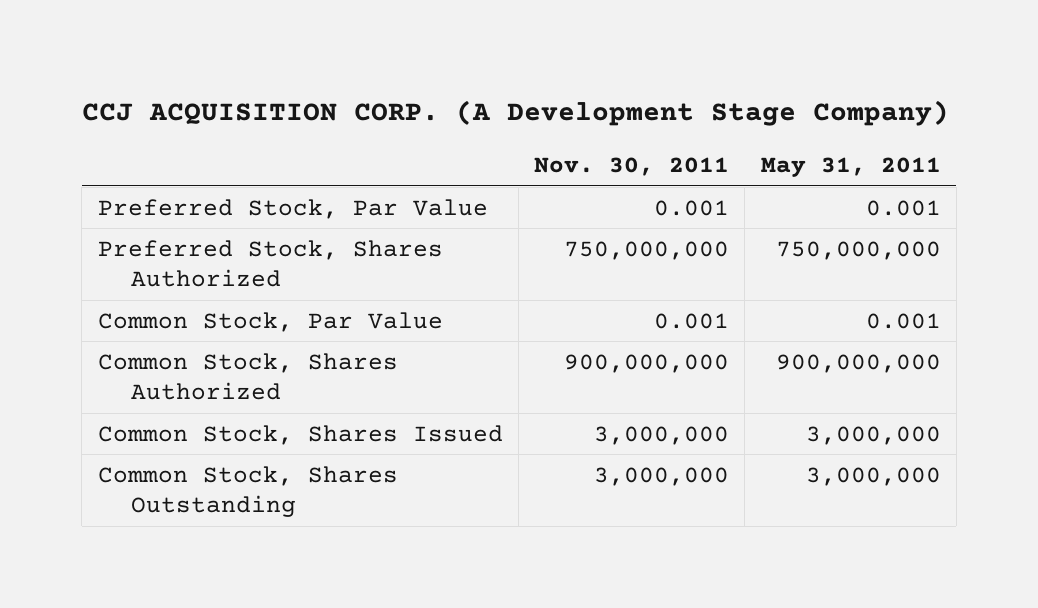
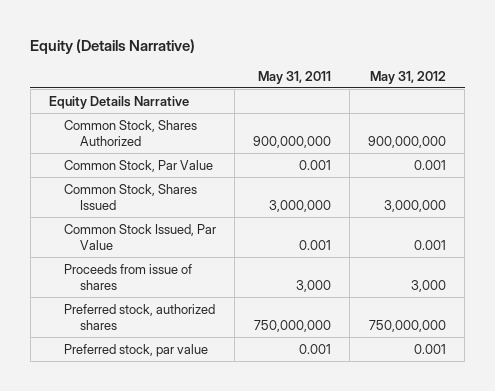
[81,99,949,126] CCJ ACQUISITION CORP. (A Development Stage Company) -> [30,38,196,54] Equity (Details Narrative)
[534,157,730,177] Nov. 30, 2011 -> none
none -> [370,70,447,84] May 31, 2012
[97,198,488,219] Preferred Stock, Par Value -> none
[97,239,443,288] Preferred Stock, Shares Authorized -> none
none -> [48,95,189,109] Equity Details Narrative
[97,311,443,332] Common Stock, Par Value -> [64,159,214,172] Common Stock, Par Value
[97,465,398,518] Common Stock, Shares Outstanding -> none
none -> [64,223,217,251] Common Stock Issued, Par Value
none -> [64,263,193,291] Proceeds from issue of shares
none -> [64,303,216,331] Preferred stock, authorized shares
none -> [64,343,209,357] Preferred stock, par value

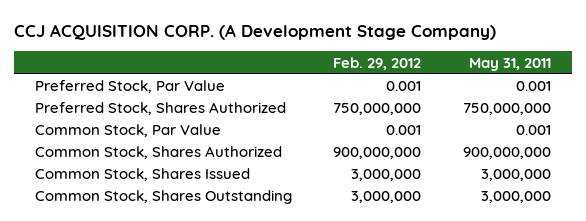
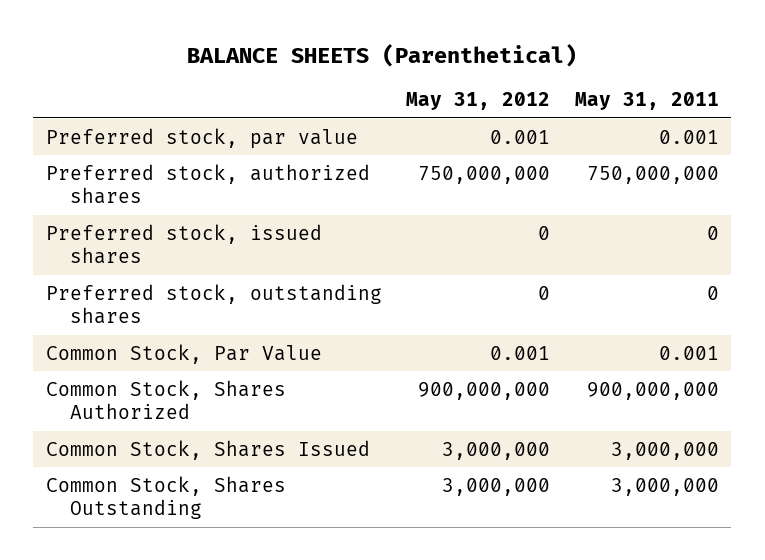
[13,23,496,40] CCJ ACQUISITION CORP. (A Development Stage Company) -> [187,43,578,67] BALANCE SHEETS (Parenthetical)
[333,56,422,70] Feb. 29, 2012 -> none
none -> [406,92,551,111] May 31, 2012
[34,80,225,94] Preferred Stock, Par Value -> [45,127,358,149] Preferred stock, par value
[34,102,286,116] Preferred Stock, Shares Authorized -> [45,163,370,205] Preferred stock, authorized shares
none -> [45,223,322,265] Preferred stock, issued shares
none -> [45,283,382,325] Preferred stock, outstanding shares

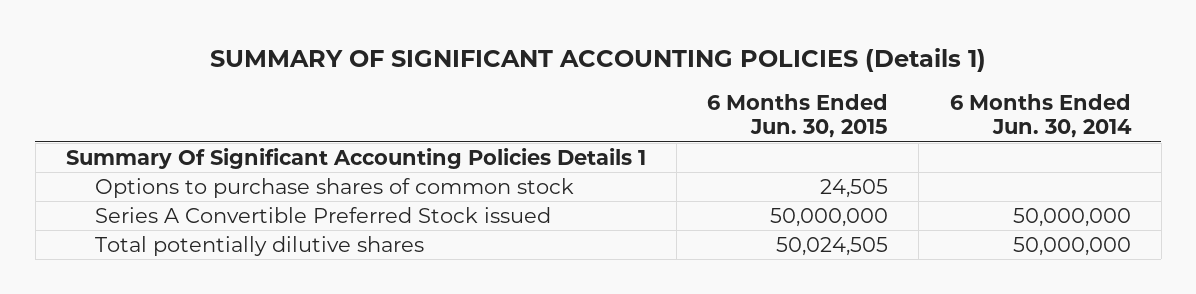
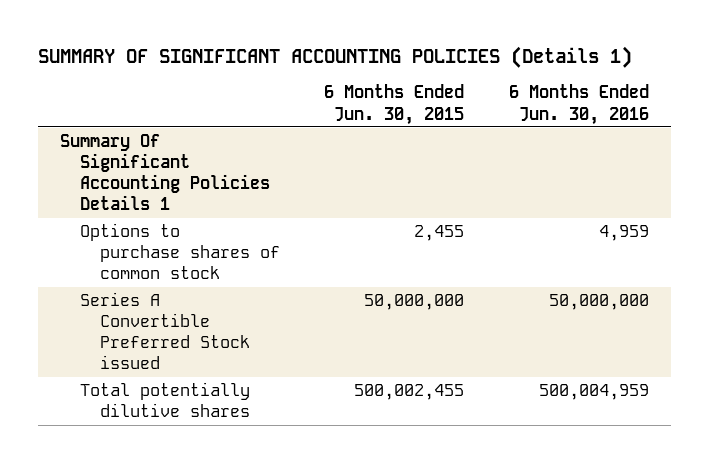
[949,94,1132,139] 6 Months Ended Jun. 30, 2014 -> none
none -> [508,84,649,125] 6 Months Ended Jun. 30, 2016
[820,178,889,198] 24,505 -> [414,224,465,241] 2,455
[776,236,889,256] 50,024,505 -> [354,383,465,400] 500,002,455

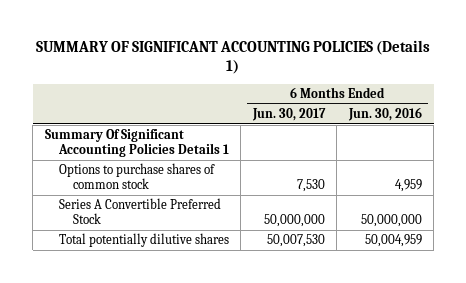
[324,84,465,125] 6 Months Ended Jun. 30, 2015 -> none
none -> [251,107,326,121] Jun. 30, 2017
[79,291,250,370] Series A Convertible Preferred Stock issued -> [58,198,221,225] Series A Convertible Preferred Stock
[538,383,649,400] 500,004,959 -> [364,234,422,248] 50,004,959

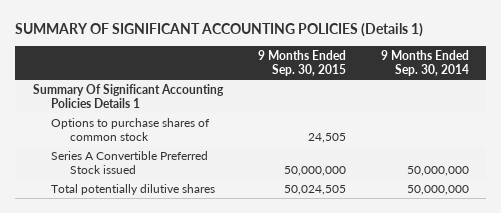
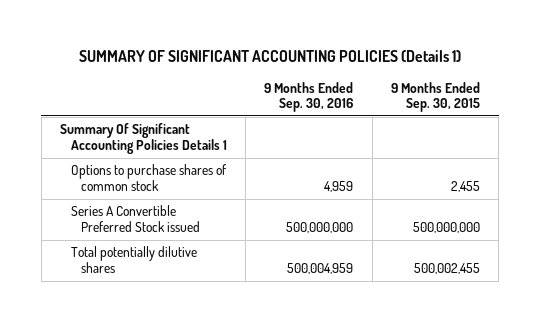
[380,49,469,76] 9 Months Ended Sep. 30, 2014 -> none
none -> [264,81,354,113] 9 Months Ended Sep. 30, 2016
[307,133,346,144] 24,505 -> [450,180,480,192] 2,455
[283,166,346,177] 50,000,000 -> [412,221,480,233] 500,000,000
[283,184,346,195] 50,024,505 -> [413,262,480,274] 500,002,455

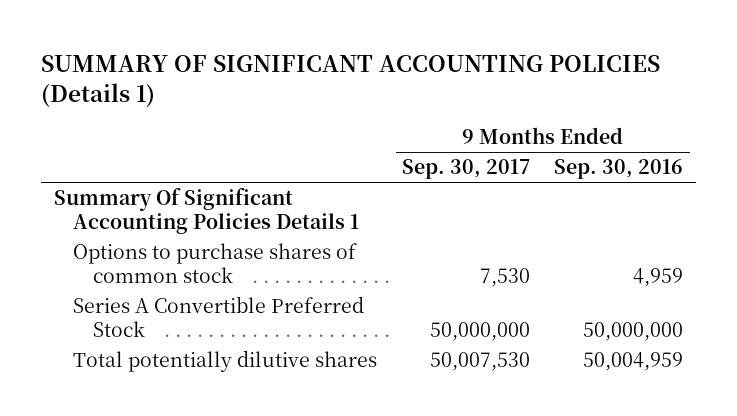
[390,81,480,113] 9 Months Ended Sep. 30, 2015 -> none
none -> [401,159,530,180] Sep. 30, 2017
[70,205,200,232] Series A Convertible Preferred Stock issued -> [73,296,365,337] Series A Convertible Preferred Stock
[286,221,354,233] 500,000,000 -> [583,321,684,341] 50,000,000
[287,262,354,274] 500,004,959 -> [583,352,684,372] 50,004,959

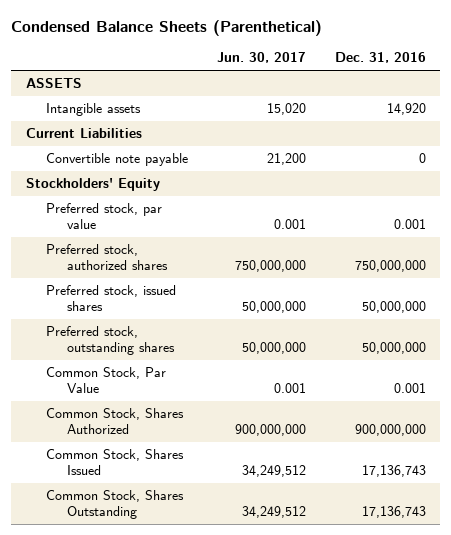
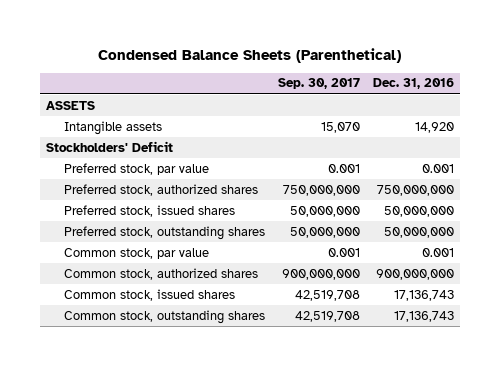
[216,52,306,64] Jun. 30, 2017 -> none
none -> [277,78,360,90] Sep. 30, 2017
[25,128,142,139] Current Liabilities -> none
[46,153,189,167] Convertible note payable -> none
[25,178,160,192] Stockholders' Equity -> [46,140,174,152] Stockholders' Deficit
[46,367,167,394] Common Stock, Par Value -> [64,247,210,259] Common stock, par value
[46,408,185,435] Common Stock, Shares Authorized -> [64,267,259,280] Common stock, authorized shares
[46,449,185,476] Common Stock, Shares Issued -> [64,288,236,301] Common stock, issued shares
[46,490,185,520] Common Stock, Shares Outstanding -> [64,309,266,324] Common stock, outstanding shares

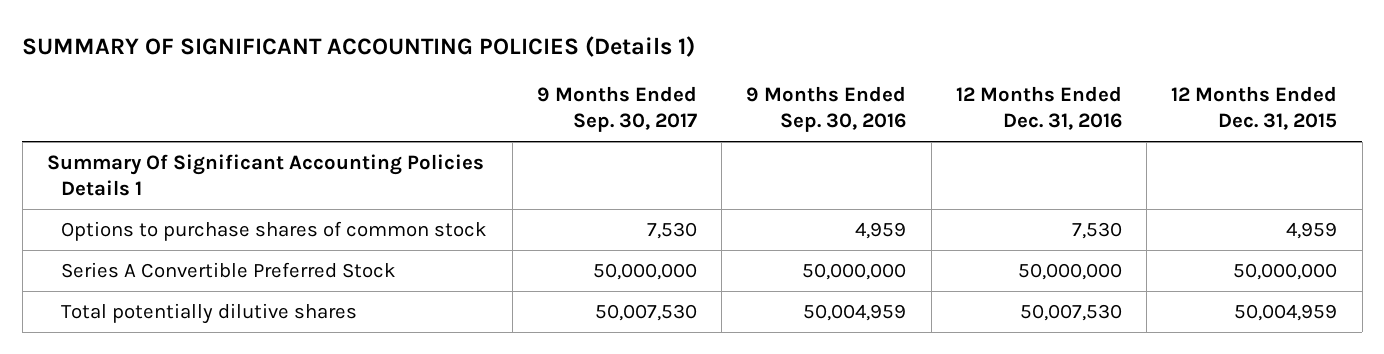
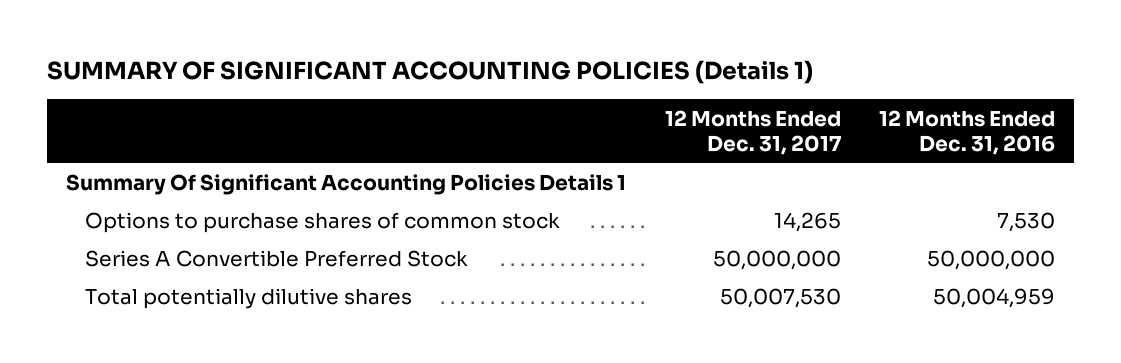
[536,86,697,133] 9 Months Ended Sep. 30, 2017 -> none
[746,86,907,133] 9 Months Ended Sep. 30, 2016 -> none
[1171,86,1338,131] 12 Months Ended Dec. 31, 2015 -> none
none -> [664,109,841,156] 12 Months Ended Dec. 31, 2017
[1019,303,1122,321] 50,007,530 -> [932,288,1055,309] 50,004,959

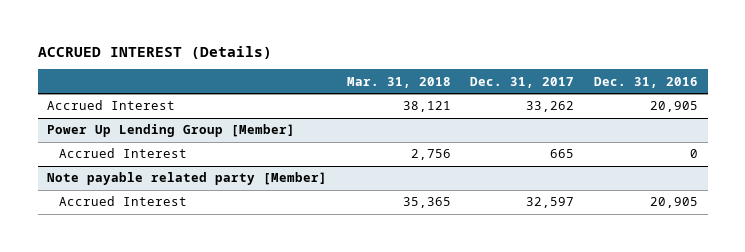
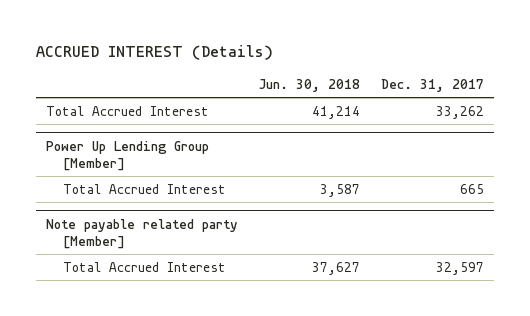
[346,76,451,88] Mar. 31, 2018 -> none
[593,76,698,88] Dec. 31, 2016 -> none
none -> [258,78,360,92] Jun. 30, 2018
[47,100,176,111] Accrued Interest -> [46,105,210,116] Total Accrued Interest
[58,148,187,159] Accrued Interest -> [63,183,227,194] Total Accrued Interest
[58,196,187,207] Accrued Interest -> [63,261,227,272] Total Accrued Interest

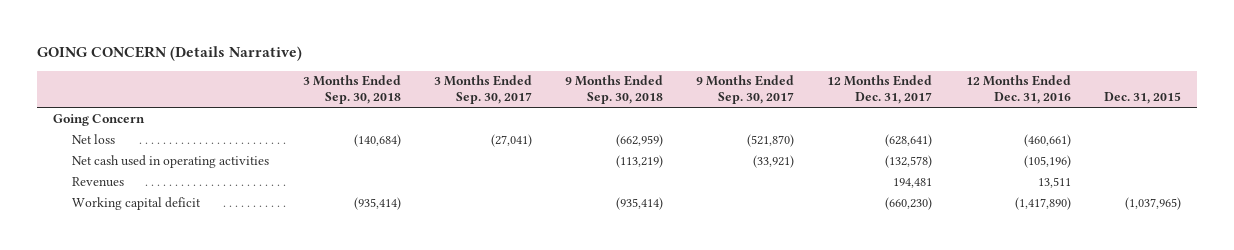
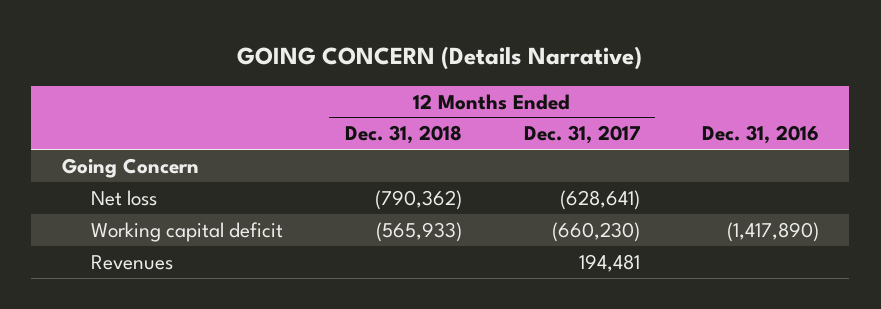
[302,75,401,105] 3 Months Ended Sep. 30, 2018 -> none
[433,75,532,105] 3 Months Ended Sep. 30, 2017 -> none
[565,75,664,105] 9 Months Ended Sep. 30, 2018 -> none
[696,75,795,105] 9 Months Ended Sep. 30, 2017 -> none
[965,75,1071,105] 12 Months Ended Dec. 31, 2016 -> none
[1103,92,1181,105] Dec. 31, 2015 -> none
none -> [344,125,462,145] Dec. 31, 2018
none -> [701,125,819,145] Dec. 31, 2016
[72,154,270,168] Net cash used in operating activities -> none
[72,176,125,187] Revenues -> [90,254,173,270] Revenues

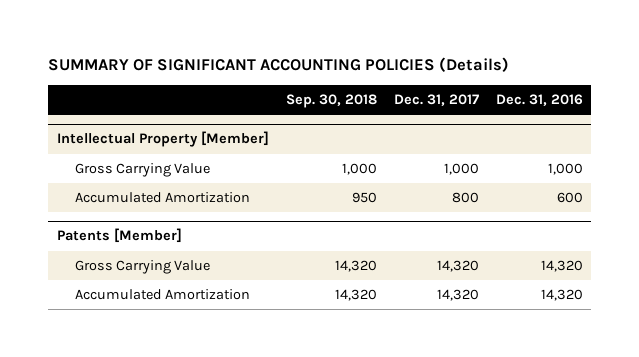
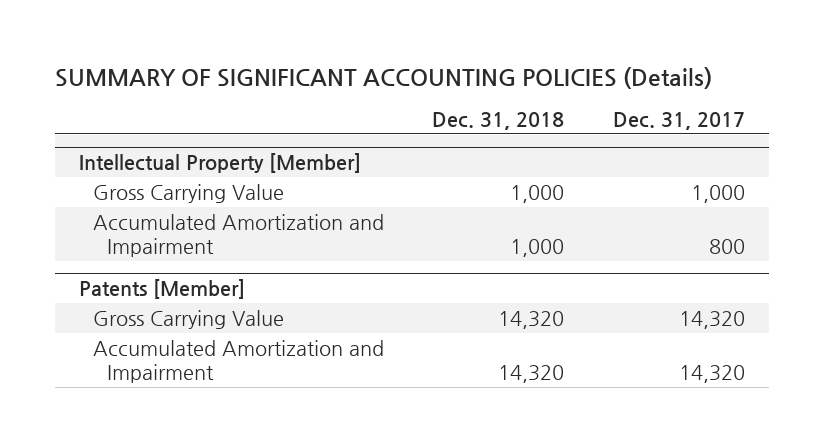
[285,94,377,109] Sep. 30, 2018 -> none
[495,94,583,107] Dec. 31, 2016 -> none
none -> [432,111,565,130] Dec. 31, 2018
[75,192,251,204] Accumulated Amortization -> [93,213,385,258] Accumulated Amortization and Impairment
[75,289,251,301] Accumulated Amortization -> [93,339,385,384] Accumulated Amortization and Impairment

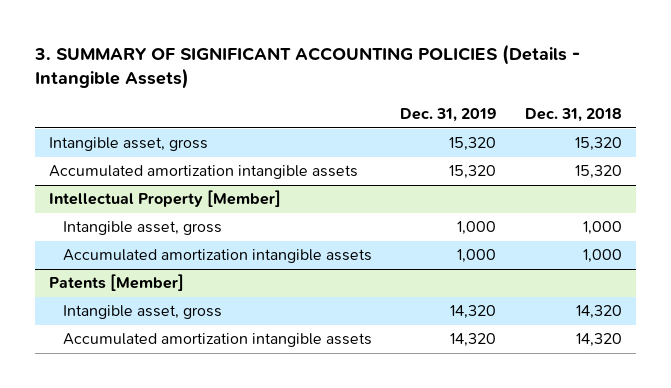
[54,66,712,89] SUMMARY OF SIGNIFICANT ACCOUNTING POLICIES (Details) -> [34,43,581,90] 3. SUMMARY OF SIGNIFICANT ACCOUNTING POLICIES (Details - Intangible Assets)
[612,111,745,130] Dec. 31, 2017 -> none
none -> [400,108,497,123] Dec. 31, 2019
none -> [49,137,209,152] Intangible asset, gross
none -> [49,165,359,180] Accumulated amortization intangible assets
[93,183,285,203] Gross Carrying Value -> none
none -> [62,221,222,236] Intangible asset, gross
[93,213,385,258] Accumulated Amortization and Impairment -> [62,249,372,264] Accumulated amortization intangible assets
[93,309,285,329] Gross Carrying Value -> [62,305,222,320] Intangible asset, gross
[93,339,385,384] Accumulated Amortization and Impairment -> [62,333,372,348] Accumulated amortization intangible assets

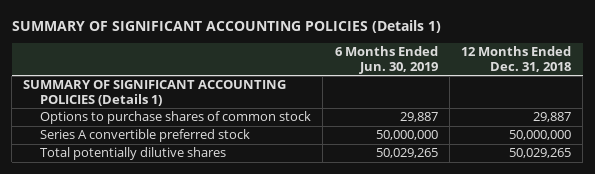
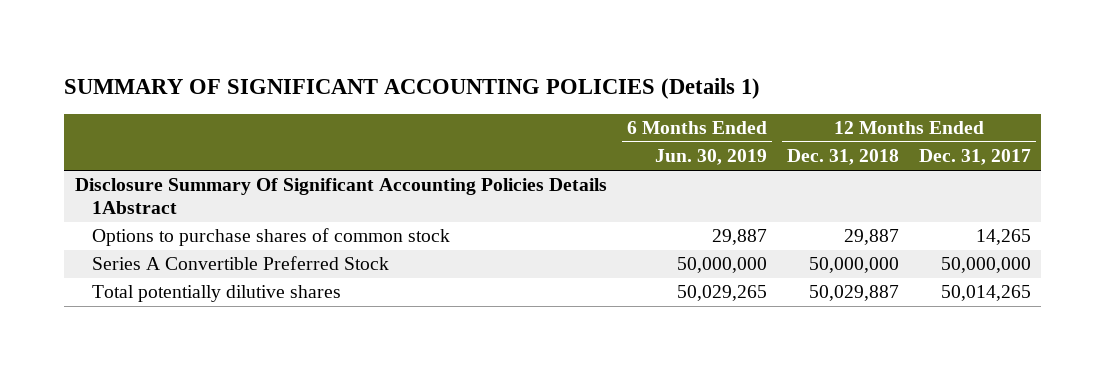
none -> [919,149,1032,166] Dec. 31, 2017
[23,80,287,106] SUMMARY OF SIGNIFICANT ACCOUNTING POLICIES (Details 1) -> [74,178,607,215] Disclosure Summary Of Significant Accounting Policies Details 1Abstract
[40,129,251,143] Series A convertible preferred stock -> [92,256,390,271] Series A Convertible Preferred Stock
[509,148,572,159] 50,029,265 -> [808,285,899,302] 50,029,887

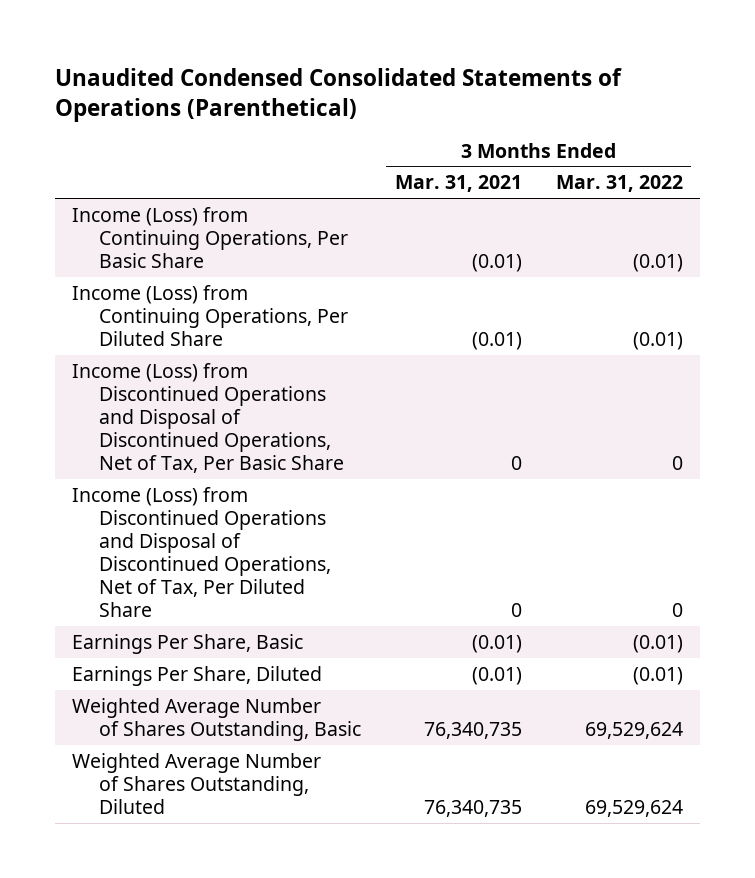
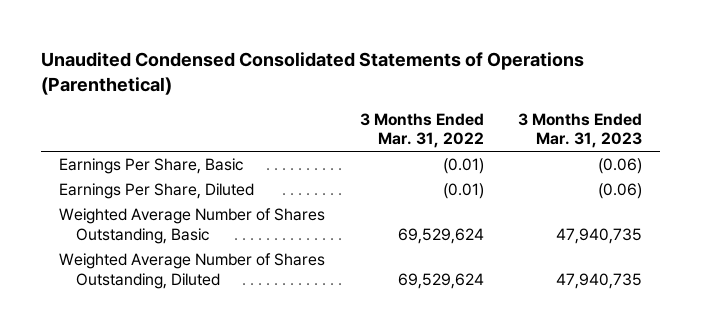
[394,175,522,193] Mar. 31, 2021 -> none
none -> [518,112,643,149] 3 Months Ended Mar. 31, 2023
[72,206,348,268] Income (Loss) from Continuing Operations, Per Basic Share -> none
[72,284,348,346] Income (Loss) from Continuing Operations, Per Diluted Share -> none
[72,362,344,473] Income (Loss) from Discontinued Operations and Disposal of Discontinued Operations, Net of Tax, Per Basic Share -> none
[72,486,331,617] Income (Loss) from Discontinued Operations and Disposal of Discontinued Operations, Net of Tax, Per Diluted Share -> none

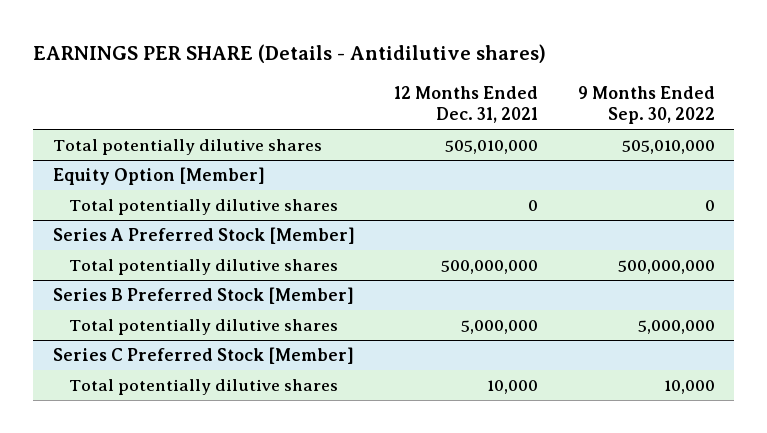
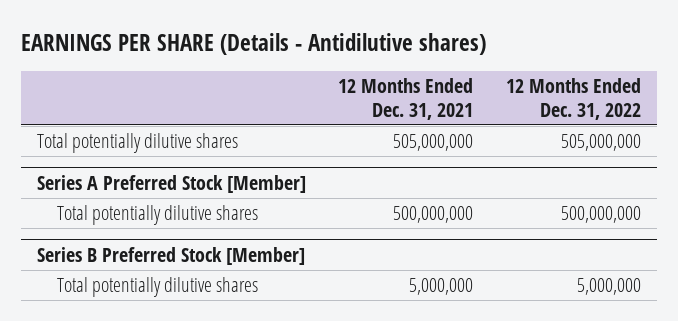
[577,85,715,125] 9 Months Ended Sep. 30, 2022 -> none
none -> [505,77,641,120] 12 Months Ended Dec. 31, 2022
[52,166,265,185] Equity Option [Member] -> none
[68,198,338,215] Total potentially dilutive shares -> none
[445,139,539,154] 505,010,000 -> [393,133,474,151] 505,000,000
[52,346,354,364] Series C Preferred Stock [Member] -> none
[68,378,338,395] Total potentially dilutive shares -> none

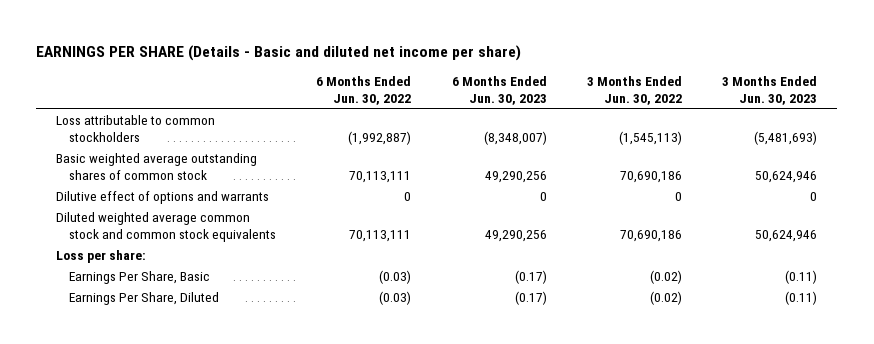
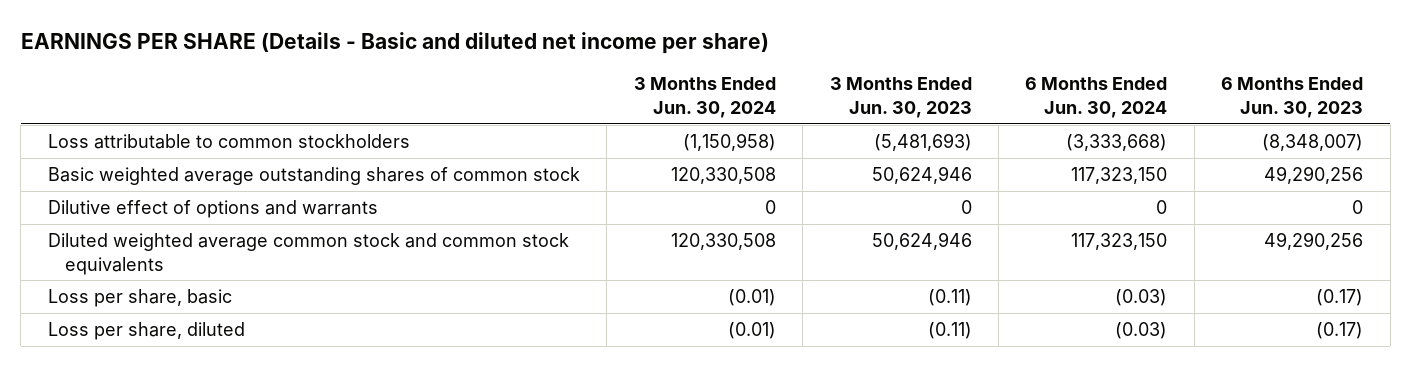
[316,76,412,106] 6 Months Ended Jun. 30, 2022 -> none
[586,76,682,106] 3 Months Ended Jun. 30, 2022 -> none
none -> [633,77,776,118] 3 Months Ended Jun. 30, 2024
none -> [1025,77,1168,118] 6 Months Ended Jun. 30, 2024
[56,250,147,264] Loss per share: -> none
[68,271,210,285] Earnings Per Share, Basic -> [47,289,232,308] Loss per share, basic
[68,292,219,306] Earnings Per Share, Diluted -> [47,322,245,341] Loss per share, diluted

